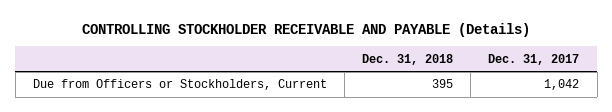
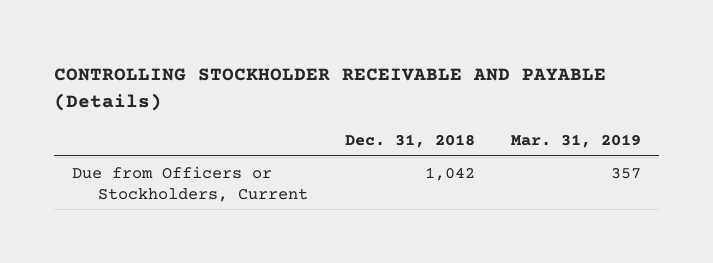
[488,53,580,65] Dec. 31, 2017 -> none
none -> [510,133,641,148] Mar. 31, 2019
[432,79,454,89] 395 -> [424,166,475,181] 1,042

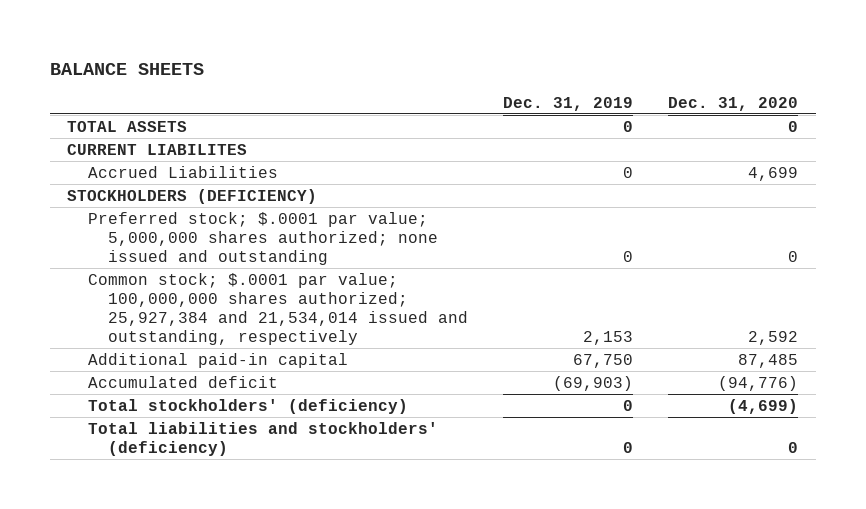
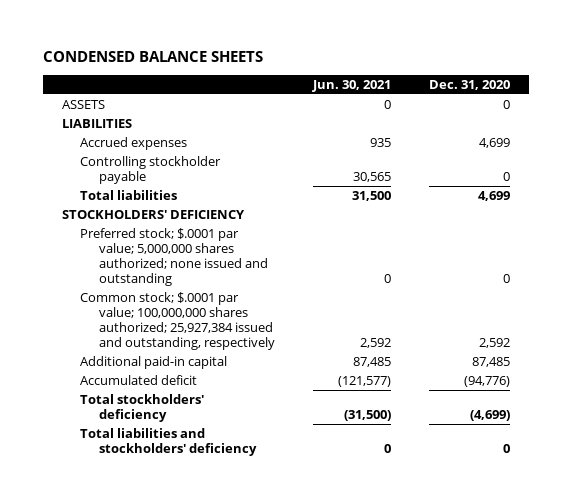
[49,62,204,75] BALANCE SHEETS -> [42,51,263,63] CONDENSED BALANCE SHEETS
[503,96,634,111] Dec. 31, 2019 -> none
none -> [312,79,392,92] Jun. 30, 2021
[67,143,248,155] CURRENT LIABILITES -> none
[67,120,188,132] TOTAL ASSETS -> [61,99,105,109] ASSETS
none -> [61,118,132,128] LIABILITIES
[87,165,278,178] Accrued Liabilities -> [80,136,188,150] Accrued expenses
none -> [80,155,222,184] Controlling stockholder payable
none -> [80,189,178,200] Total liabilities
[67,188,318,204] STOCKHOLDERS (DEFICIENCY) -> [61,209,245,219] STOCKHOLDERS' DEFICIENCY
[87,272,469,346] Common stock; $.0001 par value; 100,000,000 shares authorized; 25,927,384 and 21,534,014 issued and outstanding, respectively -> [80,291,275,350] Common stock; $.0001 par value; 100,000,000 shares authorized; 25,927,384 issued and outstanding, respectively
[87,398,408,414] Total stockholders' (deficiency) -> [80,393,205,422] Total stockholders' deficiency
[87,421,438,456] Total liabilities and stockholders' (deficiency) -> [80,427,257,456] Total liabilities and stockholders' deficiency

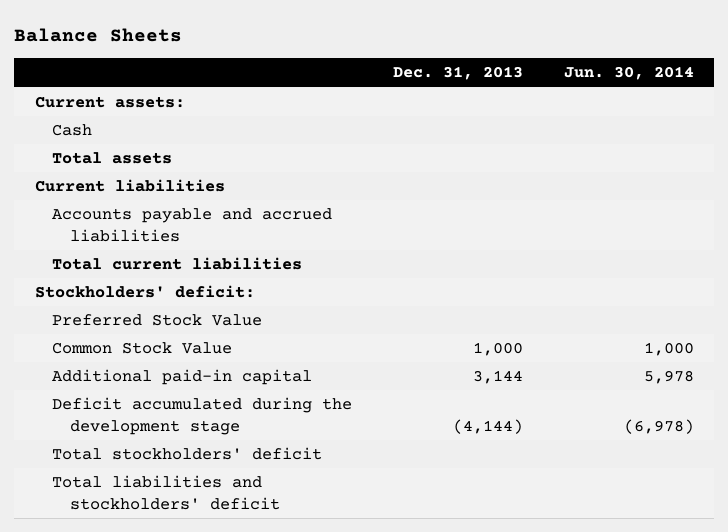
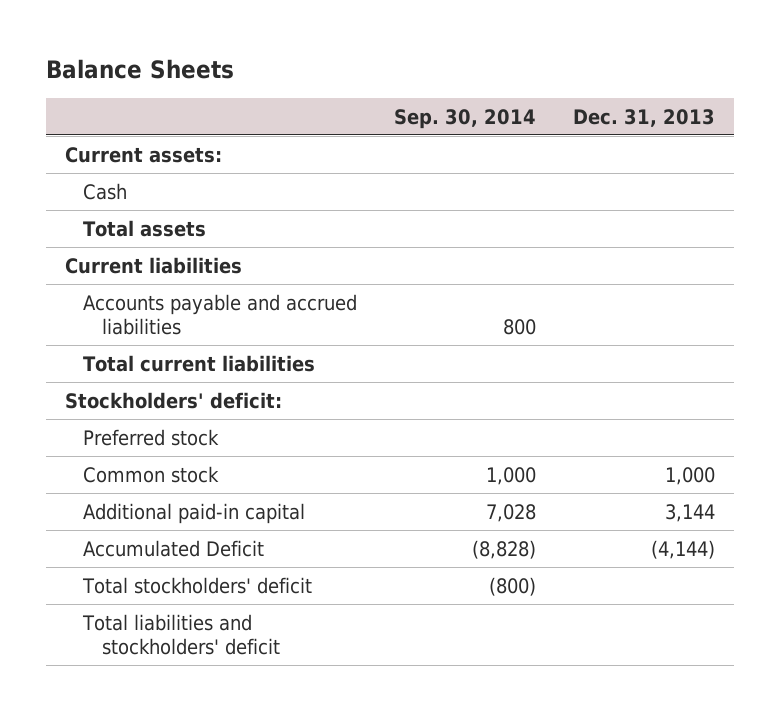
[563,66,694,81] Jun. 30, 2014 -> none
none -> [394,108,537,129] Sep. 30, 2014
[52,314,263,327] Preferred Stock Value -> [83,428,220,446] Preferred stock
[52,342,233,355] Common Stock Value -> [83,465,220,483] Common stock
[52,397,353,436] Deficit accumulated during the development stage -> [83,539,265,557] Accumulated Deficit

